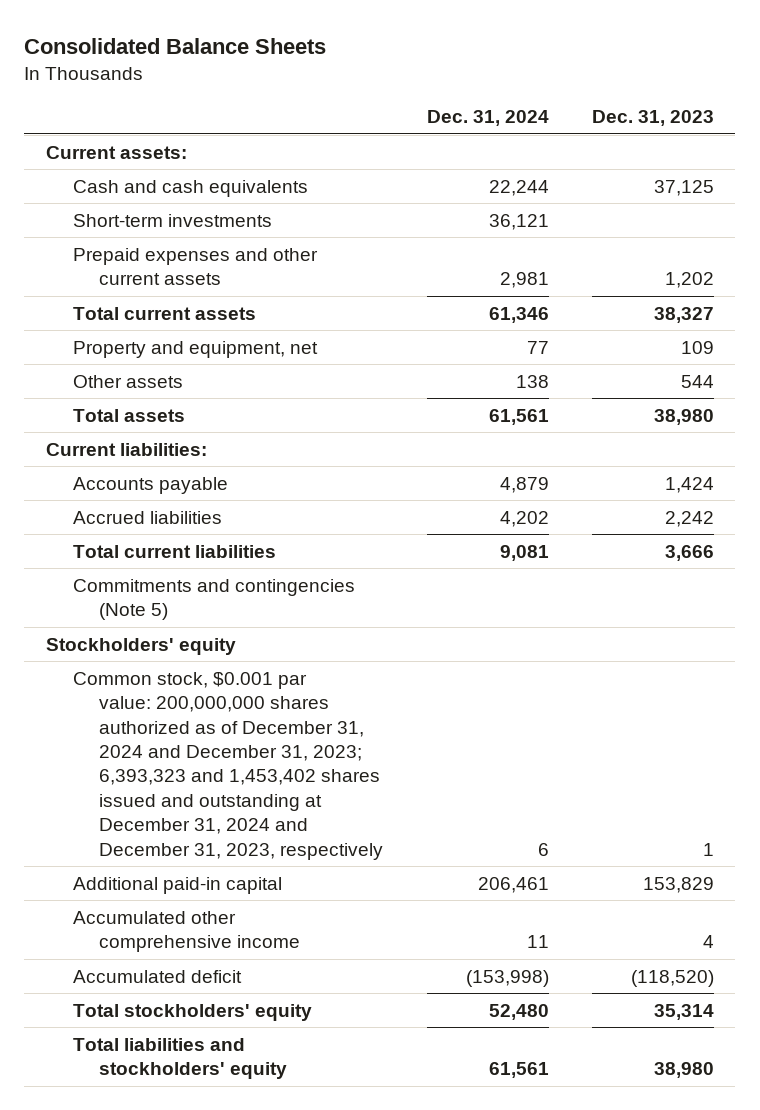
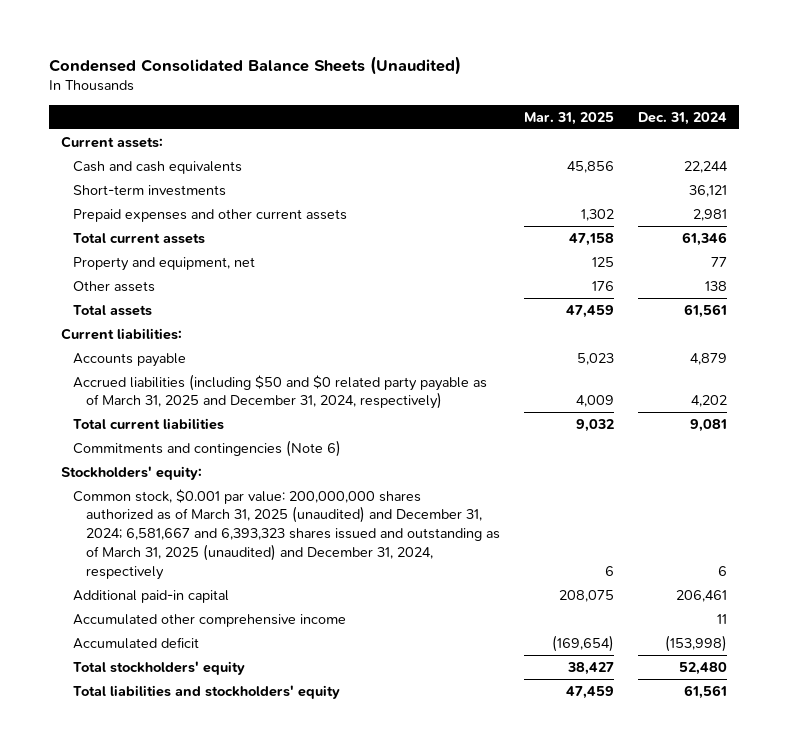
[24,38,327,55] Consolidated Balance Sheets -> [48,56,461,76] Condensed Consolidated Balance Sheets (Unaudited)
[591,110,714,127] Dec. 31, 2023 -> none
none -> [523,111,614,125] Mar. 31, 2025
[72,510,222,524] Accrued liabilities -> [73,373,488,410] Accrued liabilities (including $50 and $0 related party payable as of March 31, 2025 and December 31, 2024, respectively)
[72,578,355,621] Commitments and contingencies (Note 5) -> [73,439,342,457] Commitments and contingencies (Note 6)
[46,637,237,655] Stockholders' equity -> [60,465,202,480] Stockholders' equity:
[72,671,384,860] Common stock, $0.001 par value: 200,000,000 shares authorized as of December 31, 2024 and December 31, 2023; 6,393,323 and 1,453,402 shares issued and outstanding at December 31, 2024 and December 31, 2023, respectively -> [73,488,500,580] Common stock, $0.001 par value: 200,000,000 shares authorized as of March 31, 2025 (unaudited) and December 31, 2024; 6,581,667 and 6,393,323 shares issued and outstanding as of March 31, 2025 (unaudited) and December 31, 2024, respectively

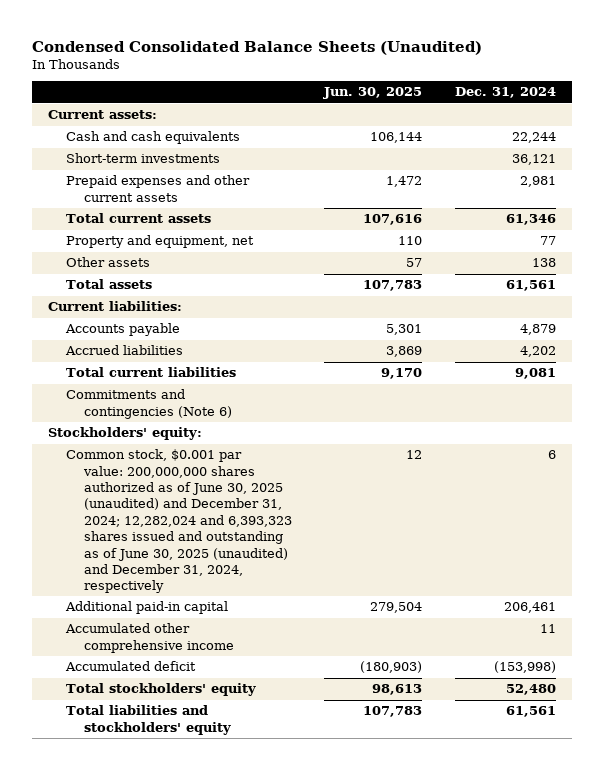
[523,111,614,125] Mar. 31, 2025 -> none
none -> [323,87,423,100] Jun. 30, 2025
[73,373,488,410] Accrued liabilities (including $50 and $0 related party payable as of March 31, 2025 and December 31, 2024, respectively) -> [65,345,184,356] Accrued liabilities
[73,488,500,580] Common stock, $0.001 par value: 200,000,000 shares authorized as of March 31, 2025 (unaudited) and December 31, 2024; 6,581,667 and 6,393,323 shares issued and outstanding as of March 31, 2025 (unaudited) and December 31, 2024, respectively -> [66,449,293,594] Common stock, $0.001 par value: 200,000,000 shares authorized as of June 30, 2025 (unaudited) and December 31, 2024; 12,282,024 and 6,393,323 shares issued and outstanding as of June 30, 2025 (unaudited) and December 31, 2024, respectively

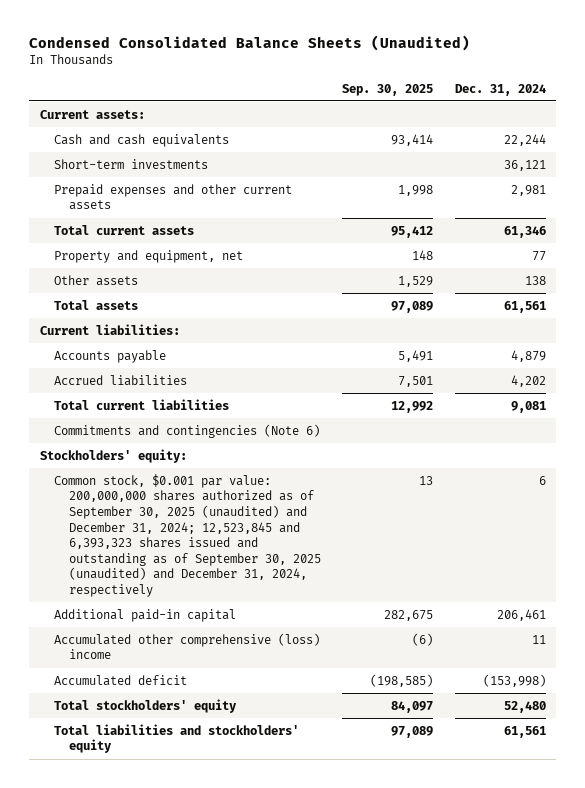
[323,87,423,100] Jun. 30, 2025 -> none
none -> [342,83,434,96] Sep. 30, 2025
[66,449,293,594] Common stock, $0.001 par value: 200,000,000 shares authorized as of June 30, 2025 (unaudited) and December 31, 2024; 12,282,024 and 6,393,323 shares issued and outstanding as of June 30, 2025 (unaudited) and December 31, 2024, respectively -> [54,473,322,597] Common stock, $0.001 par value: 200,000,000 shares authorized as of September 30, 2025 (unaudited) and December 31, 2024; 12,523,845 and 6,393,323 shares issued and outstanding as of September 30, 2025 (unaudited) and December 31, 2024, respectively
[65,623,235,653] Accumulated other comprehensive income -> [54,632,321,660] Accumulated other comprehensive (loss) income

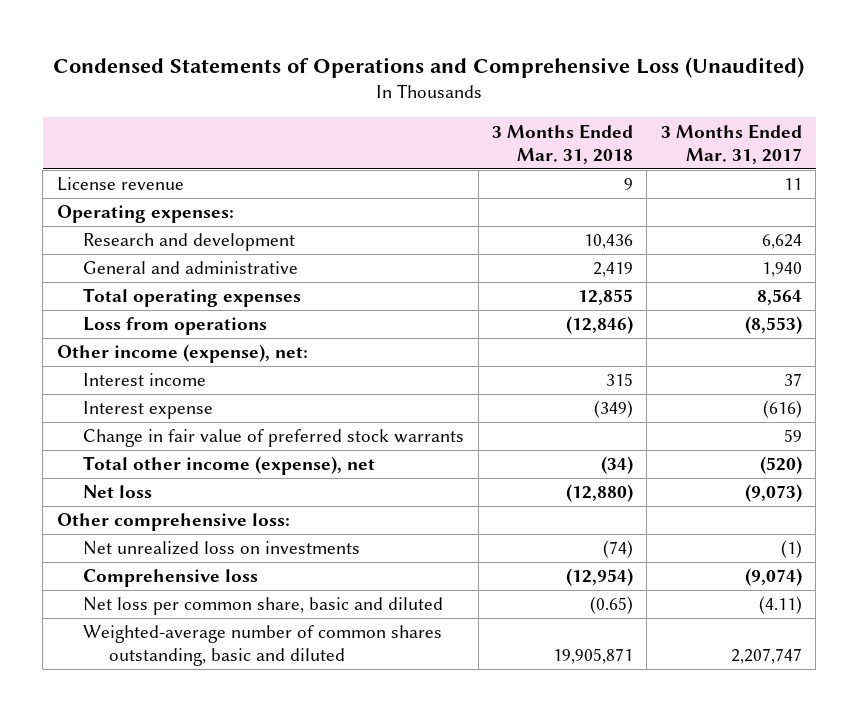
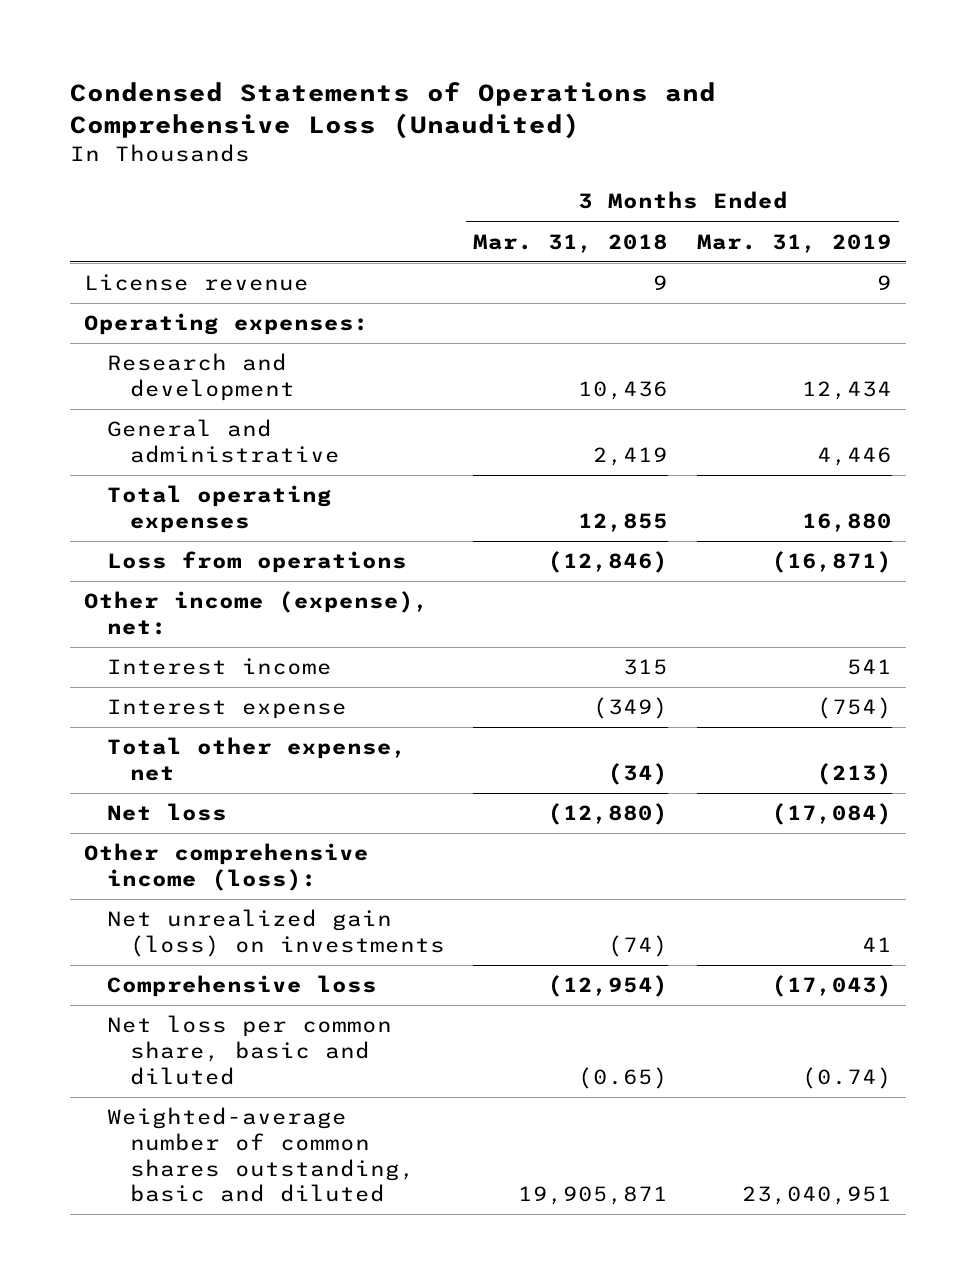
[660,123,802,164] 3 Months Ended Mar. 31, 2017 -> none
none -> [696,233,892,253] Mar. 31, 2019
[83,429,465,448] Change in fair value of preferred stock warrants -> none
[83,456,376,476] Total other income (expense), net -> [106,737,407,782] Total other expense, net
[56,513,290,532] Other comprehensive loss: -> [83,843,369,892] Other comprehensive income (loss):
[83,541,361,556] Net unrealized loss on investments -> [106,909,446,958] Net unrealized gain (loss) on investments

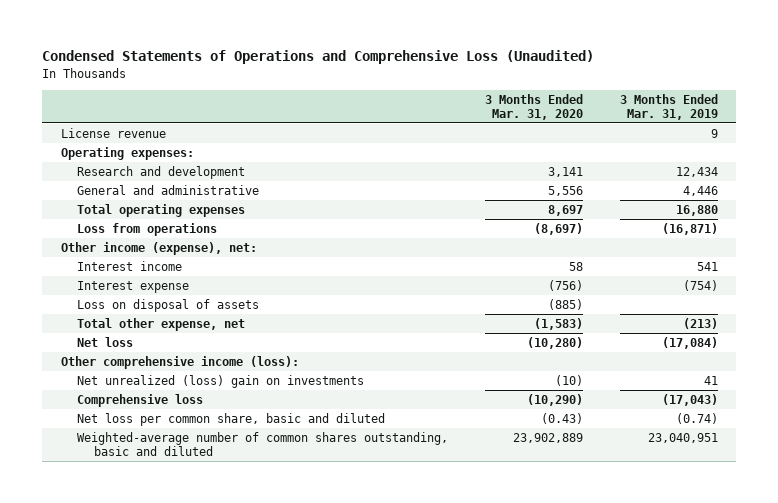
[473,233,669,253] Mar. 31, 2018 -> none
none -> [484,93,583,121] 3 Months Ended Mar. 31, 2020
none -> [77,298,260,312] Loss on disposal of assets
[106,909,446,958] Net unrealized gain (loss) on investments -> [77,374,365,388] Net unrealized (loss) gain on investments

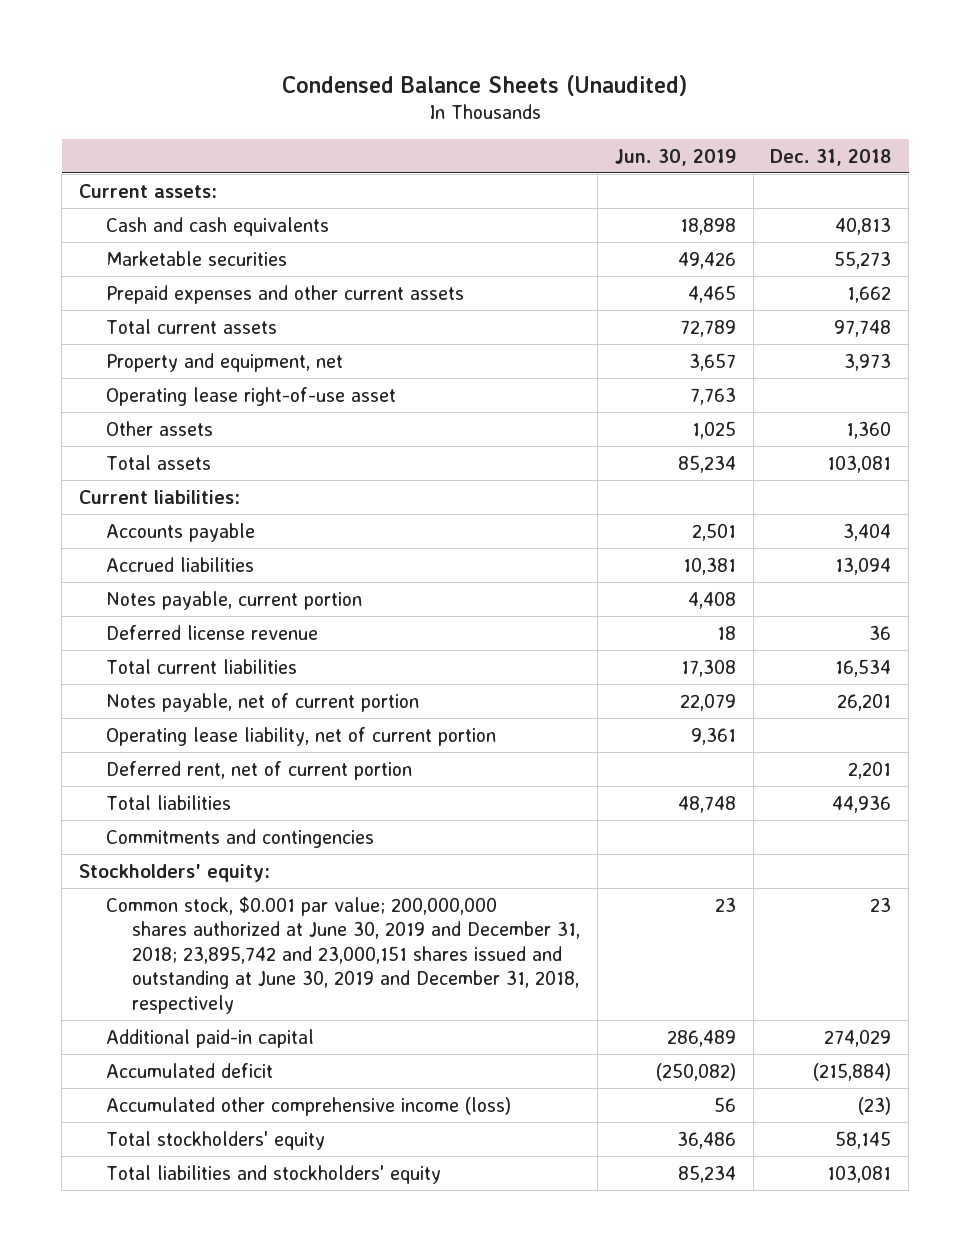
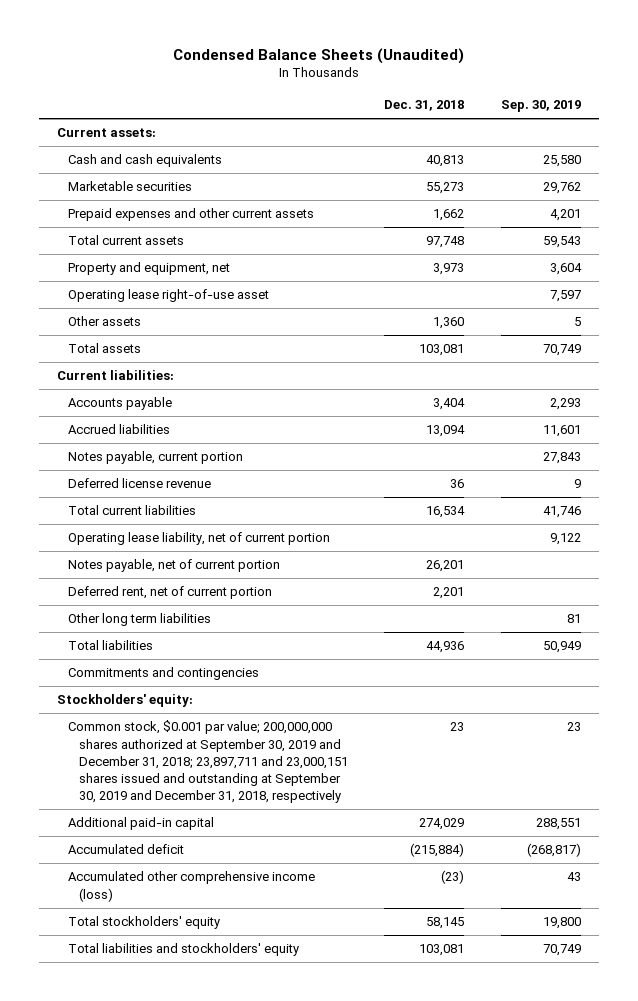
[614,148,736,166] Jun. 30, 2019 -> none
none -> [500,99,581,112] Sep. 30, 2019
[105,692,419,712] Notes payable, net of current portion -> [67,559,280,573] Notes payable, net of current portion
none -> [67,613,211,627] Other long term liabilities
[105,895,581,1015] Common stock, $0.001 par value; 200,000,000 shares authorized at June 30, 2019 and December 31, 2018; 23,895,742 and 23,000,151 shares issued and outstanding at June 30, 2019 and December 31, 2018, respectively -> [67,720,348,803] Common stock, $0.001 par value; 200,000,000 shares authorized at September 30, 2019 and December 31, 2018; 23,897,711 and 23,000,151 shares issued and outstanding at September 30, 2019 and December 31, 2018, respectively

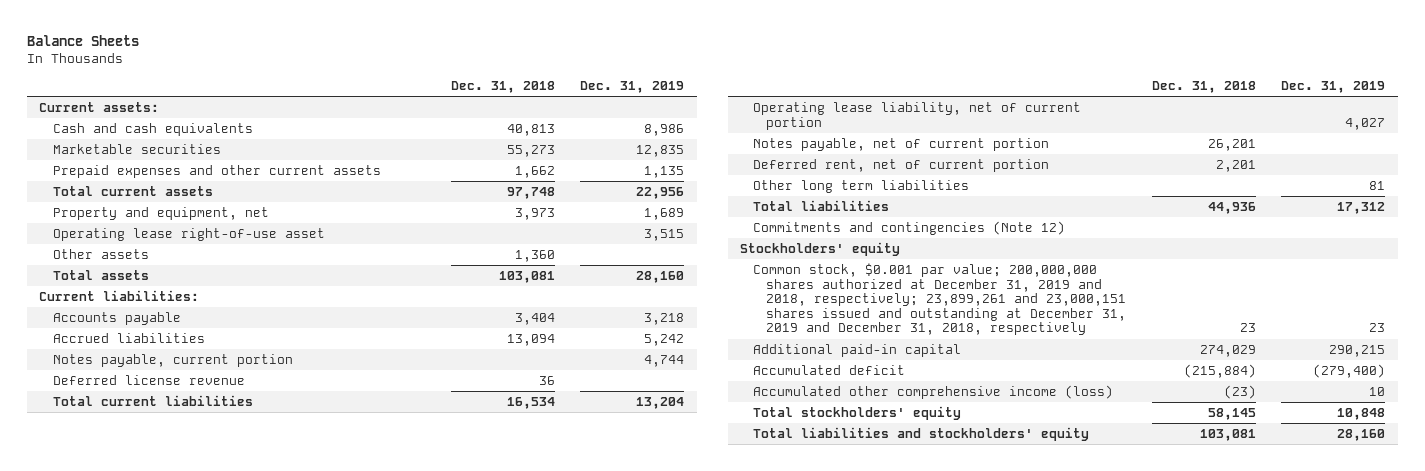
[172,47,464,64] Condensed Balance Sheets (Unaudited) -> [26,34,139,46] Balance Sheets
[500,99,581,112] Sep. 30, 2019 -> none
none -> [580,80,685,93] Dec. 31, 2019
[67,667,259,681] Commitments and contingencies -> [753,220,1066,235] Commitments and contingencies (Note 12)
[57,694,194,708] Stockholders' equity: -> [740,241,901,256] Stockholders' equity
[67,720,348,803] Common stock, $0.001 par value; 200,000,000 shares authorized at September 30, 2019 and December 31, 2018; 23,897,711 and 23,000,151 shares issued and outstanding at September 30, 2019 and December 31, 2018, respectively -> [753,262,1127,336] Common stock, $0.001 par value; 200,000,000 shares authorized at December 31, 2019 and 2018, respectively; 23,899,261 and 23,000,151 shares issued and outstanding at December 31, 2019 and December 31, 2018, respectively

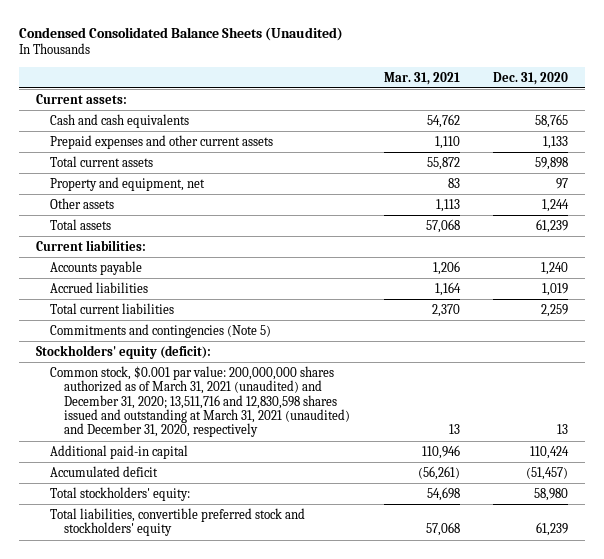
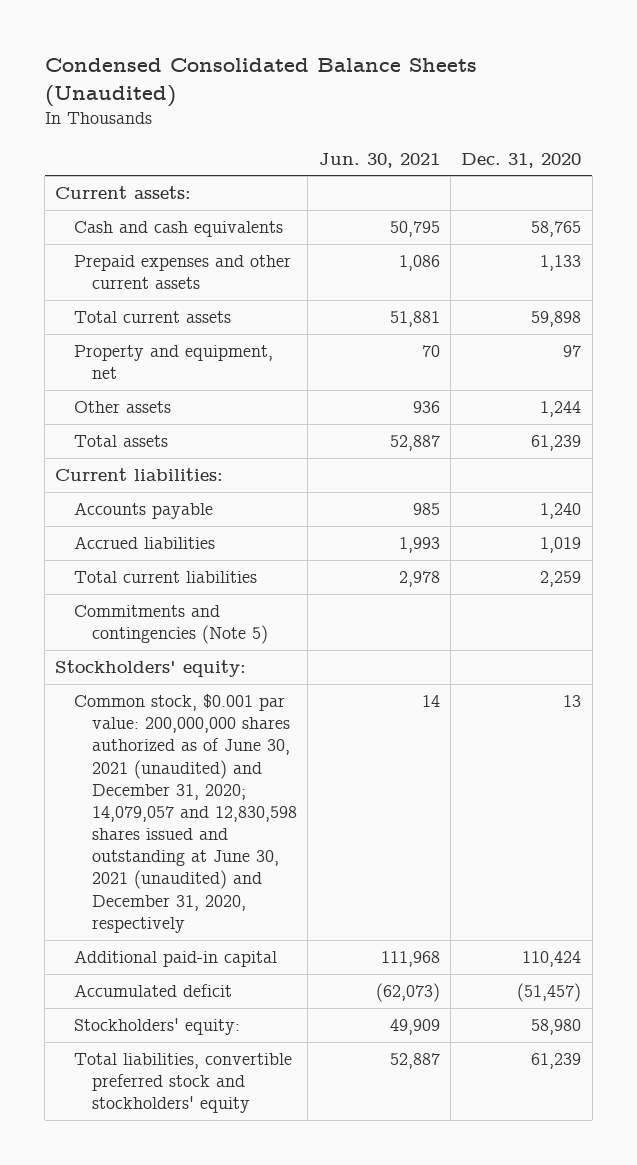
[383,71,460,85] Mar. 31, 2021 -> none
none -> [318,152,440,168] Jun. 30, 2021
[35,344,211,359] Stockholders' equity (deficit): -> [55,660,247,678] Stockholders' equity:
[49,365,351,438] Common stock, $0.001 par value: 200,000,000 shares authorized as of March 31, 2021 (unaudited) and December 31, 2020; 13,511,716 and 12,830,598 shares issued and outstanding at March 31, 2021 (unaudited) and December 31, 2020, respectively -> [73,694,298,933] Common stock, $0.001 par value: 200,000,000 shares authorized as of June 30, 2021 (unaudited) and December 31, 2020; 14,079,057 and 12,830,598 shares issued and outstanding at June 30, 2021 (unaudited) and December 31, 2020, respectively
[49,486,190,501] Total stockholders' equity: -> [73,1018,240,1036] Stockholders' equity:

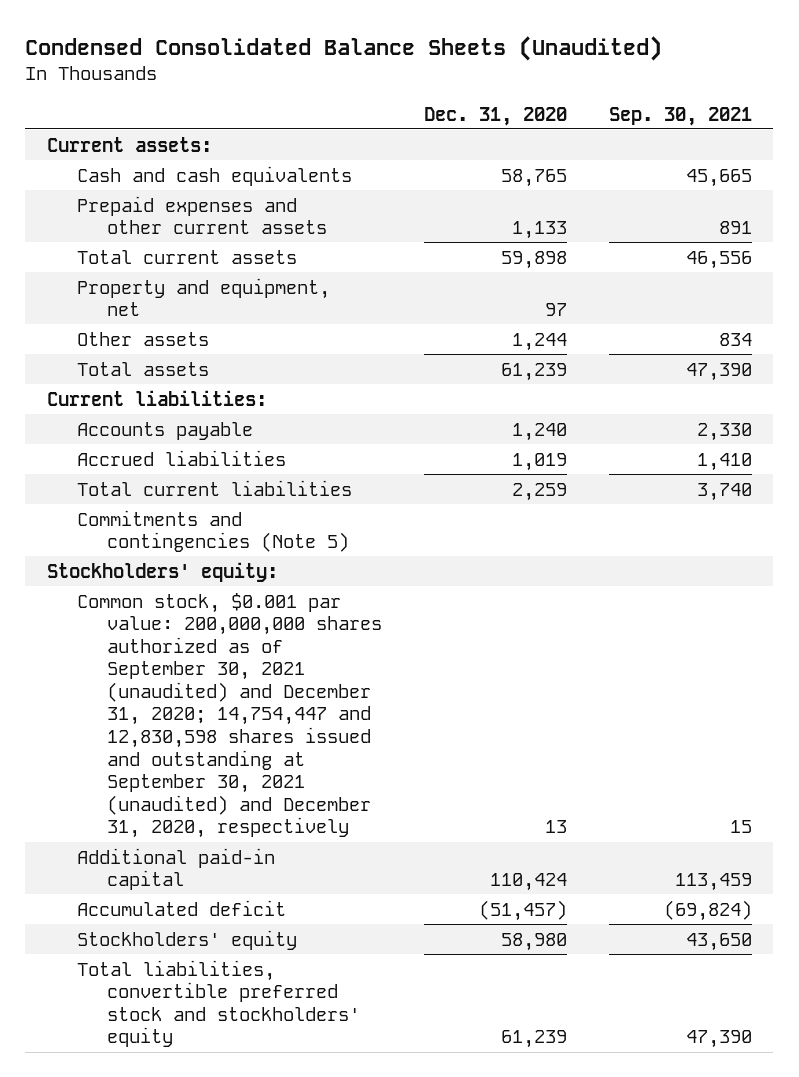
[318,152,440,168] Jun. 30, 2021 -> none
none -> [609,106,753,126] Sep. 30, 2021
[73,694,298,933] Common stock, $0.001 par value: 200,000,000 shares authorized as of June 30, 2021 (unaudited) and December 31, 2020; 14,079,057 and 12,830,598 shares issued and outstanding at June 30, 2021 (unaudited) and December 31, 2020, respectively -> [76,592,382,839] Common stock, $0.001 par value: 200,000,000 shares authorized as of September 30, 2021 (unaudited) and December 31, 2020; 14,754,447 and 12,830,598 shares issued and outstanding at September 30, 2021 (unaudited) and December 31, 2020, respectively
[73,1018,240,1036] Stockholders' equity: -> [76,929,297,950] Stockholders' equity

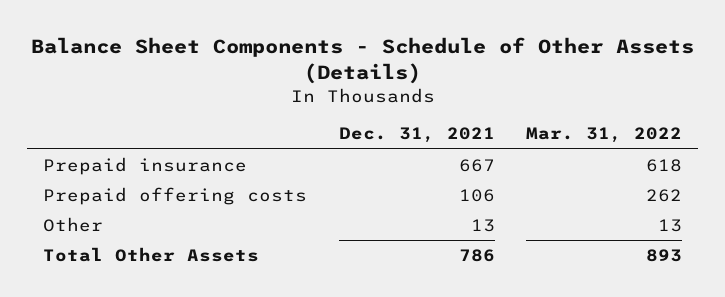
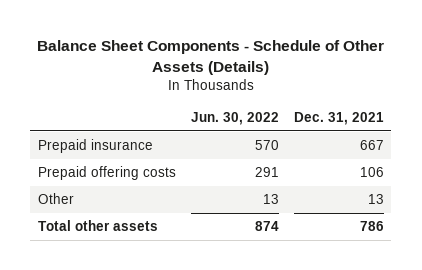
[525,127,682,144] Mar. 31, 2022 -> none
none -> [190,111,279,125] Jun. 30, 2022
[43,246,260,262] Total Other Assets -> [37,220,158,232] Total other assets

